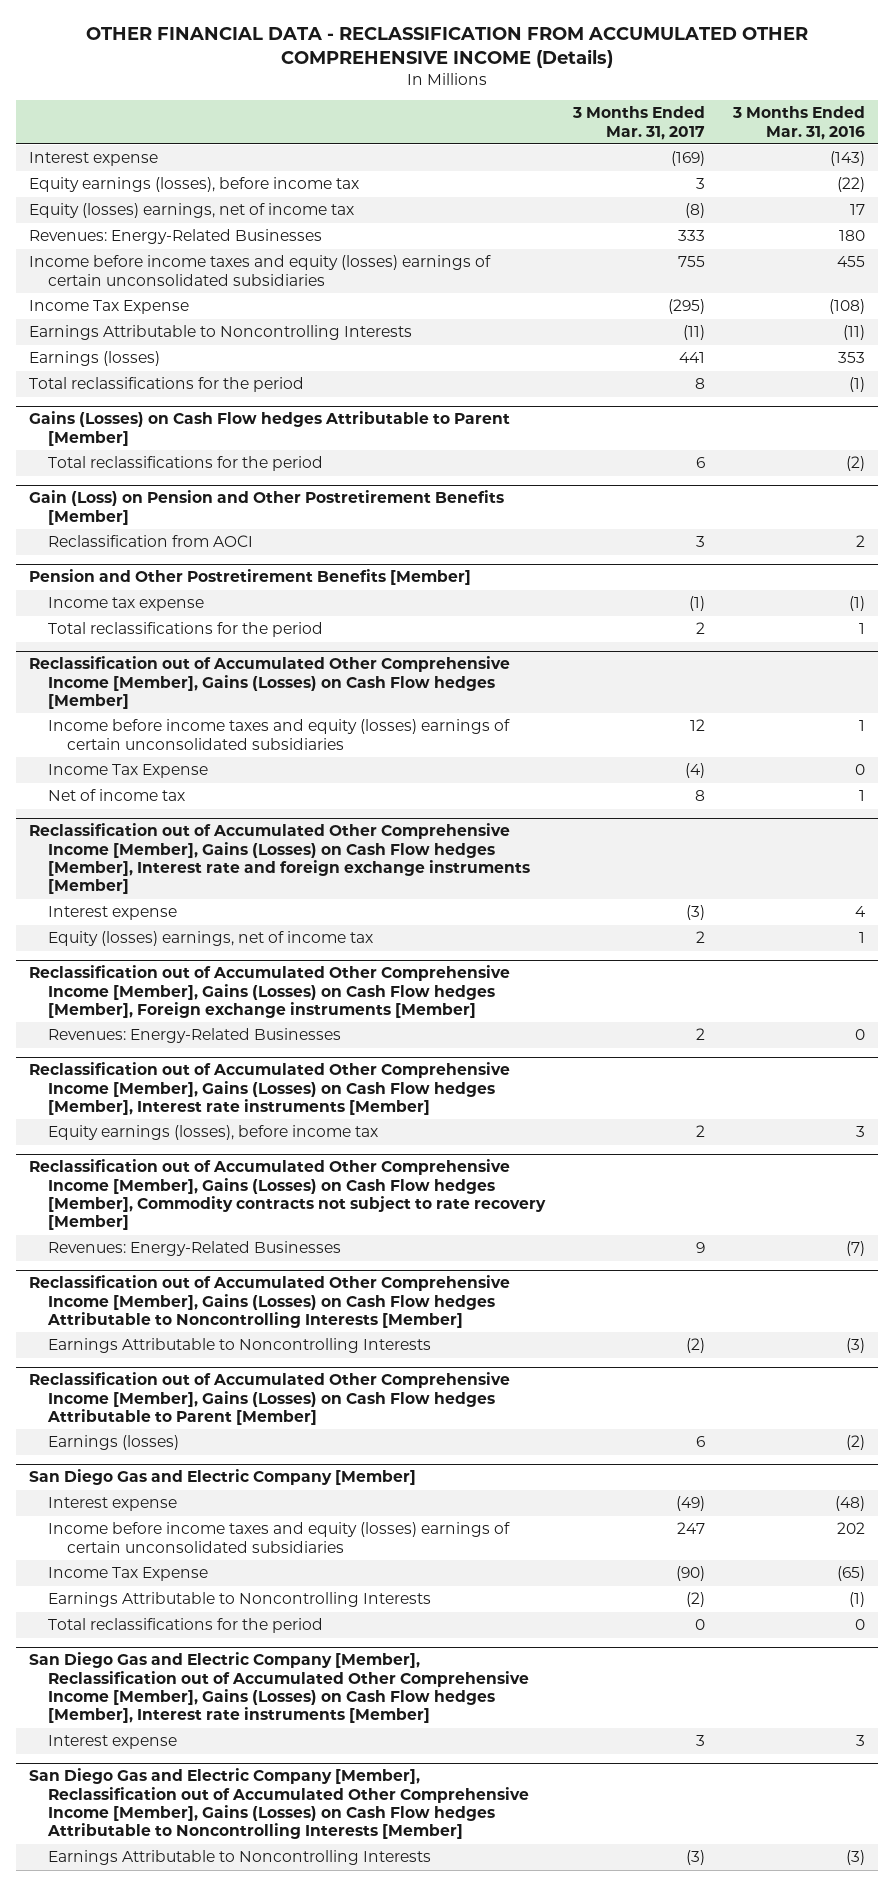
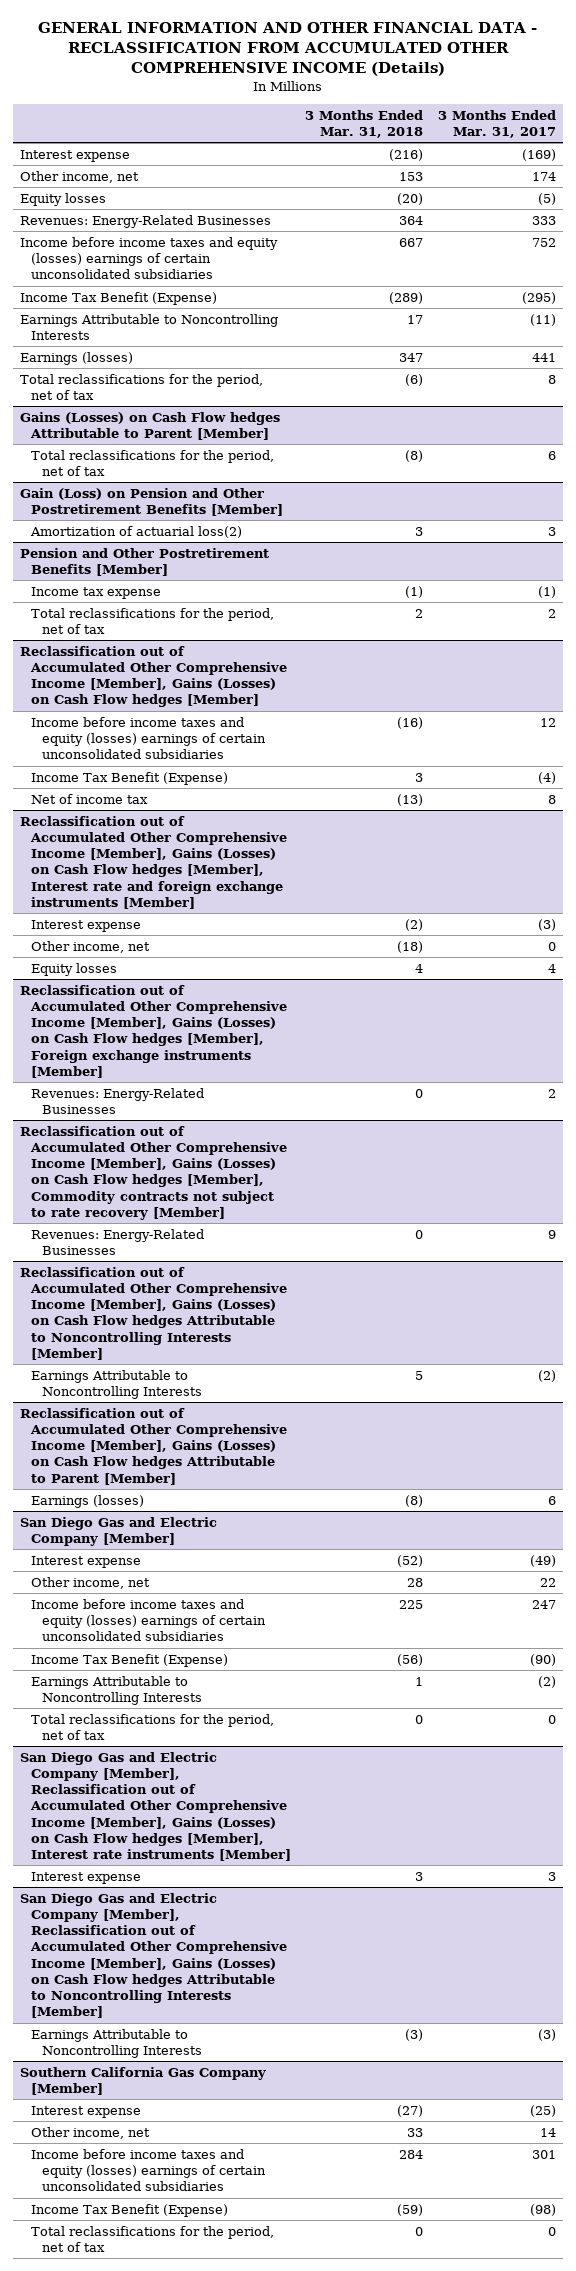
[86,26,809,68] OTHER FINANCIAL DATA - RECLASSIFICATION FROM ACCUMULATED OTHER COMPREHENSIVE INCOME (Details) -> [37,22,537,77] GENERAL INFORMATION AND OTHER FINANCIAL DATA - RECLASSIFICATION FROM ACCUMULATED OTHER COMPREHENSIVE INCOME (Details)
[731,106,865,140] 3 Months Ended Mar. 31, 2016 -> none
none -> [305,109,424,139] 3 Months Ended Mar. 31, 2018
[29,177,360,193] Equity earnings (losses), before income tax -> none
[29,203,355,219] Equity (losses) earnings, net of income tax -> none
none -> [19,170,139,183] Other income, net
none -> [19,192,106,206] Equity losses
[677,256,705,268] 755 -> [531,237,556,247] 752
[29,300,190,315] Income Tax Expense -> [19,291,217,305] Income Tax Benefit (Expense)
[29,377,305,393] Total reclassifications for the period -> [19,373,263,401] Total reclassifications for the period, net of tax
[48,456,324,472] Total reclassifications for the period -> [31,449,275,477] Total reclassifications for the period, net of tax
[48,535,254,548] Reclassification from AOCI -> [30,525,243,538] Amortization of actuarial loss(2)
[48,622,324,638] Total reclassifications for the period -> [31,607,275,635] Total reclassifications for the period, net of tax
[48,764,209,779] Income Tax Expense -> [31,771,229,785] Income Tax Benefit (Expense)
[48,931,374,947] Equity (losses) earnings, net of income tax -> none
none -> [31,940,151,953] Other income, net
none -> [31,962,118,976] Equity losses
[29,1062,511,1115] Reclassification out of Accumulated Other Comprehensive Income [Member], Gains (Losses) on Cash Flow hedges [Member], Interest rate instruments [Member] -> none
[48,1125,379,1141] Equity earnings (losses), before income tax -> none
none -> [31,1576,151,1589] Other income, net
[48,1567,209,1582] Income Tax Expense -> [31,1653,229,1667] Income Tax Benefit (Expense)
[48,1618,324,1634] Total reclassifications for the period -> [31,1713,275,1741] Total reclassifications for the period, net of tax
none -> [19,2066,266,2096] Southern California Gas Company [Member]
none -> [31,2105,142,2118] Interest expense
none -> [31,2126,151,2139] Other income, net
none -> [31,2148,267,2192] Income before income taxes and equity (losses) earnings of certain unconsolidated subsidiaries
none -> [31,2203,229,2217] Income Tax Benefit (Expense)
none -> [31,2225,275,2253] Total reclassifications for the period, net of tax

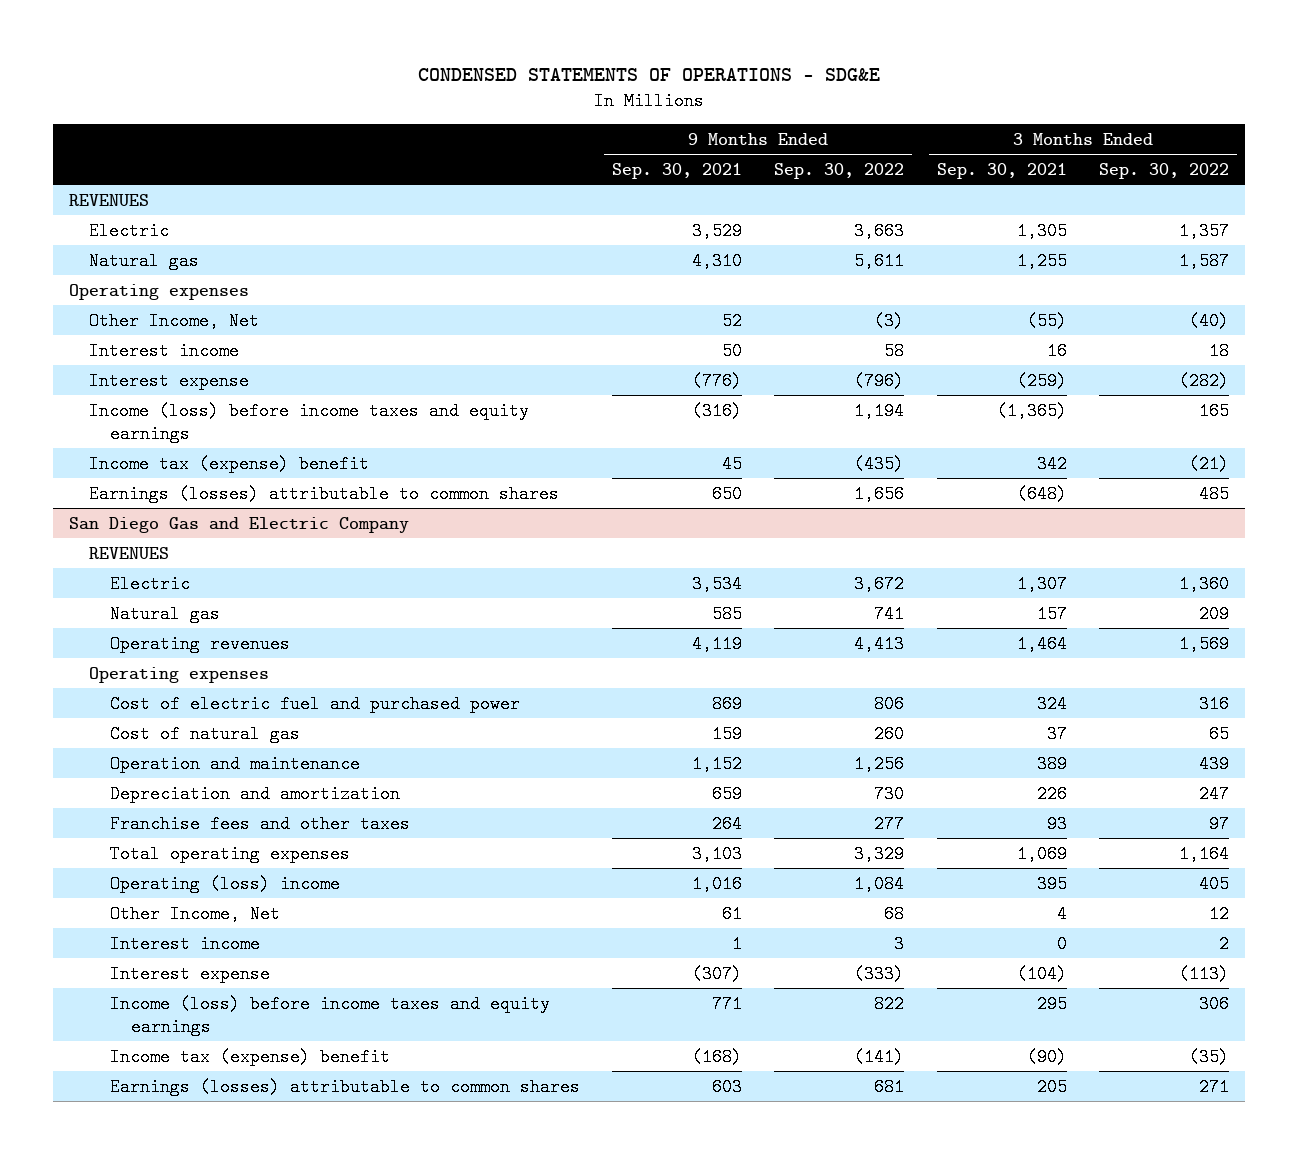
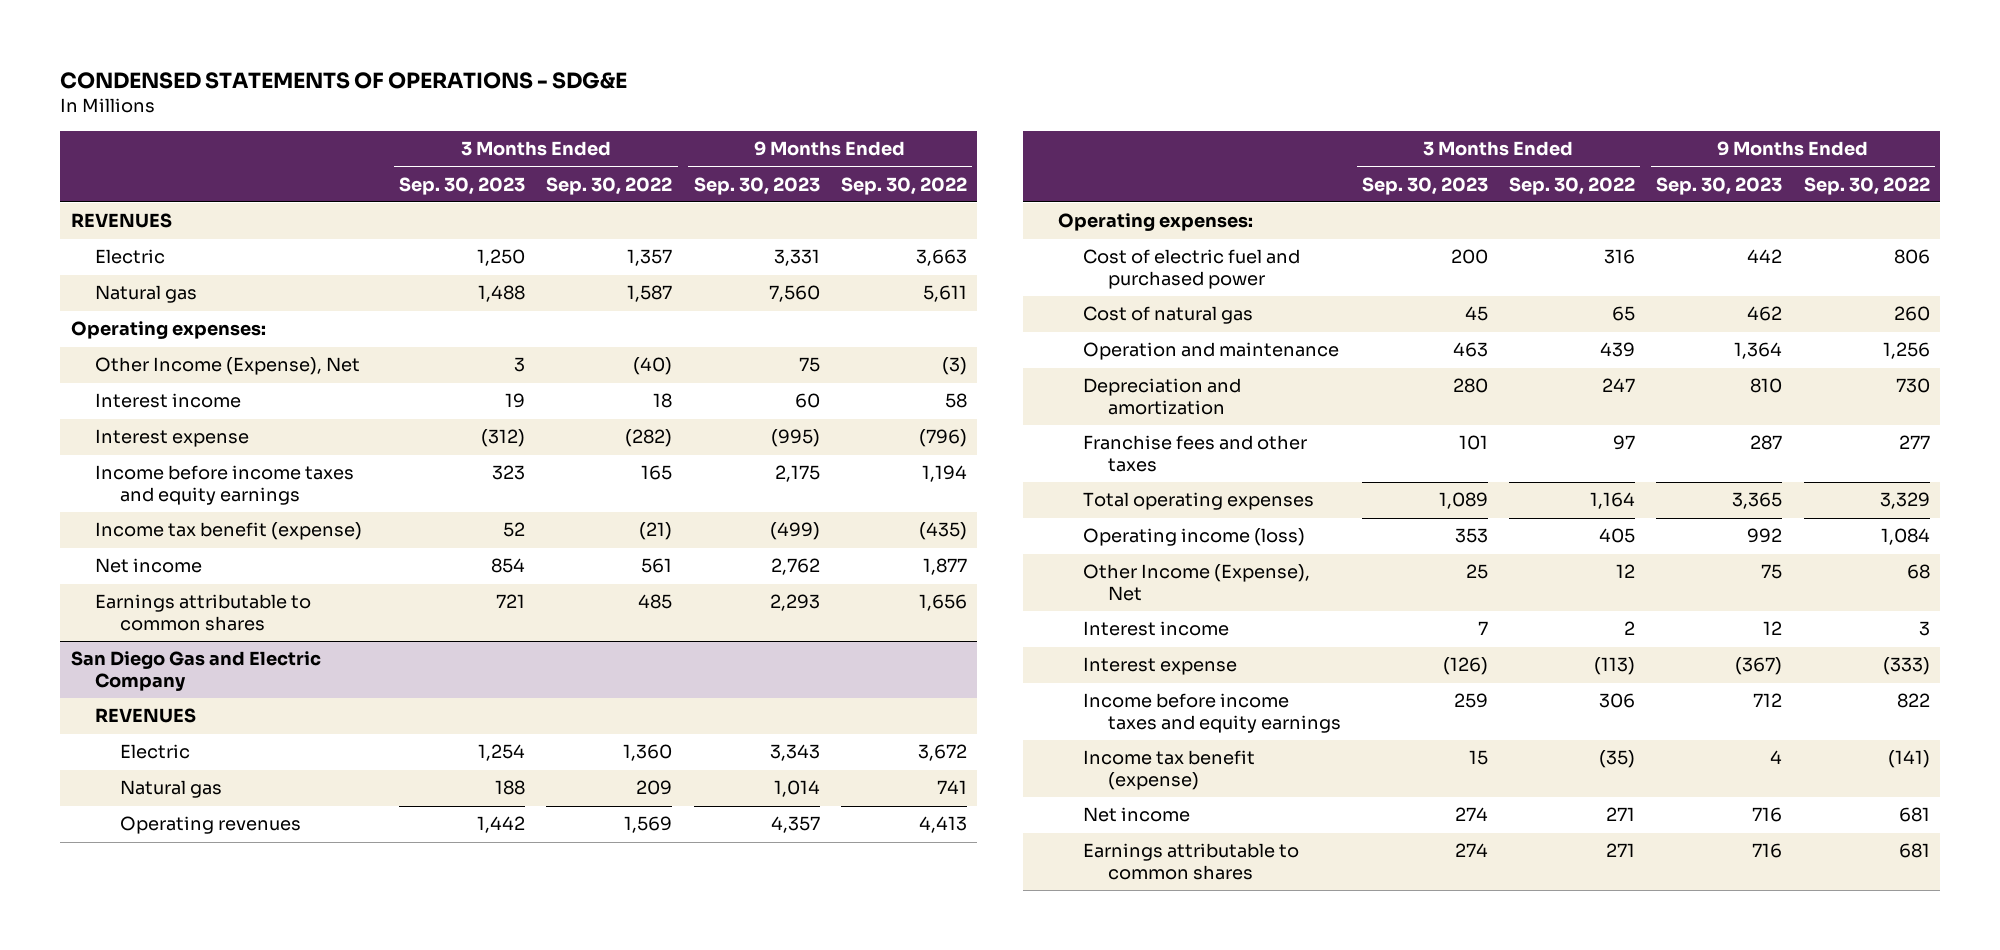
[612,162,743,179] Sep. 30, 2021 -> none
[936,162,1067,179] Sep. 30, 2021 -> none
none -> [399,176,526,195] Sep. 30, 2023
none -> [693,176,820,195] Sep. 30, 2023
[68,283,249,300] Operating expenses -> [70,321,266,340] Operating expenses:
[89,311,260,330] Other Income, Net -> [95,357,361,376] Other Income (Expense), Net
[89,401,530,443] Income (loss) before income taxes and equity earnings -> [95,465,355,505] Income before income taxes and equity earnings
[89,454,370,473] Income tax (expense) benefit -> [95,522,363,541] Income tax benefit (expense)
none -> [95,558,203,574] Net income
[89,484,560,503] Earnings (losses) attributable to common shares -> [95,594,312,631] Earnings attributable to common shares
[89,666,270,683] Operating expenses -> [1058,213,1254,232] Operating expenses:
[110,874,341,893] Operating (loss) income -> [1082,528,1305,547] Operating income (loss)
[110,904,281,923] Other Income, Net -> [1082,564,1310,601] Other Income (Expense), Net
[110,994,551,1036] Income (loss) before income taxes and equity earnings -> [1082,693,1341,733] Income before income taxes and equity earnings
[110,1047,391,1066] Income tax (expense) benefit -> [1082,750,1255,790] Income tax benefit (expense)
none -> [1082,807,1190,823] Net income
[110,1077,581,1096] Earnings (losses) attributable to common shares -> [1082,843,1299,880] Earnings attributable to common shares

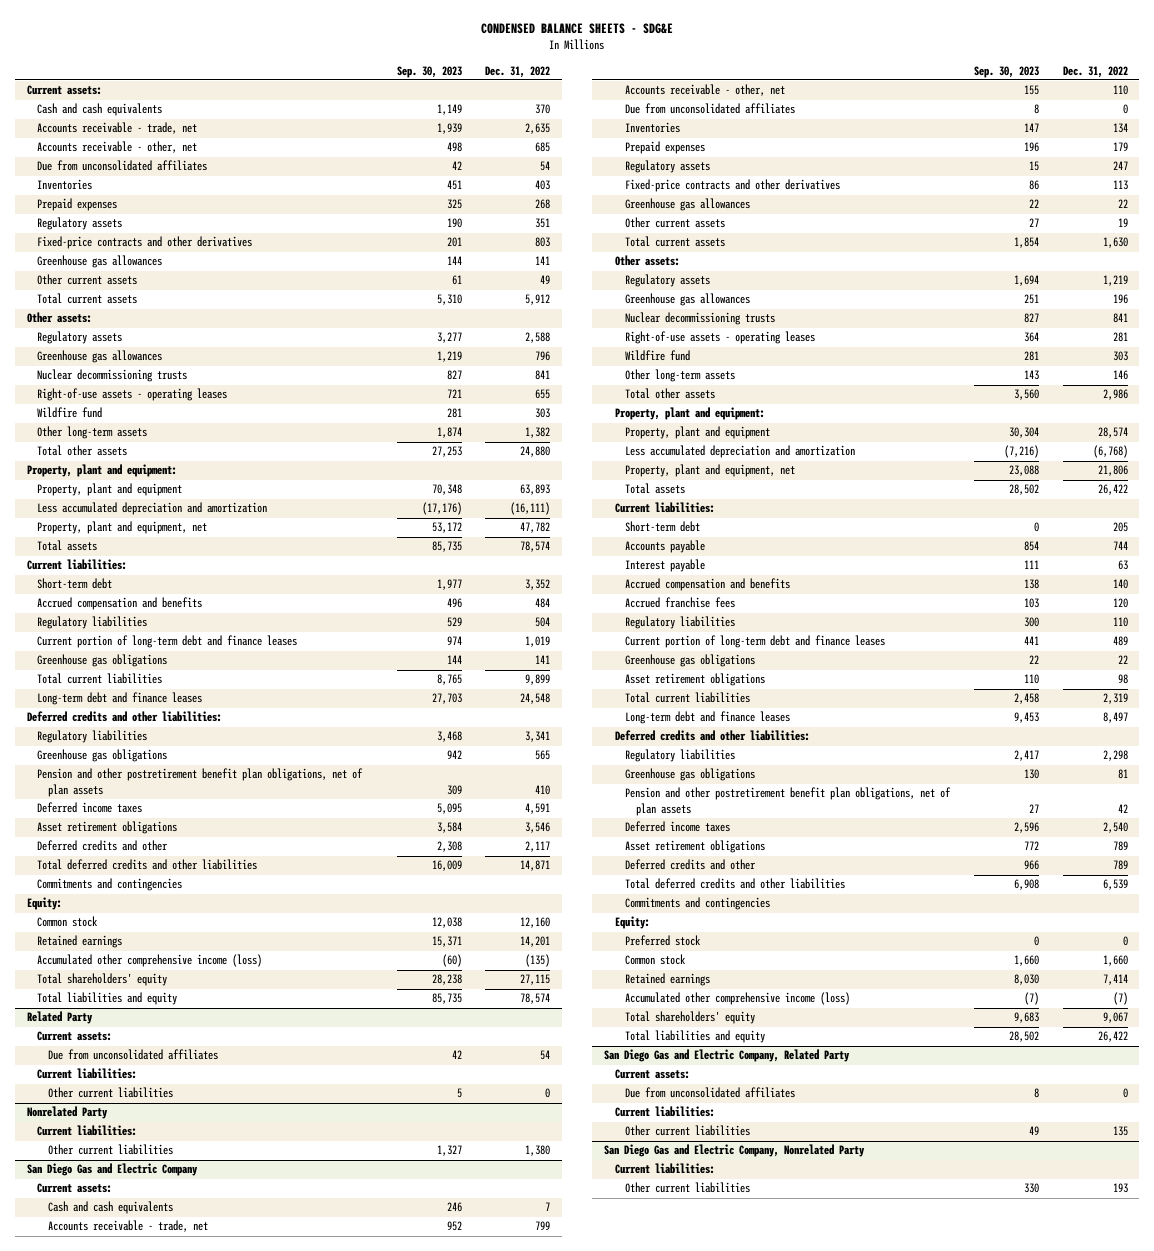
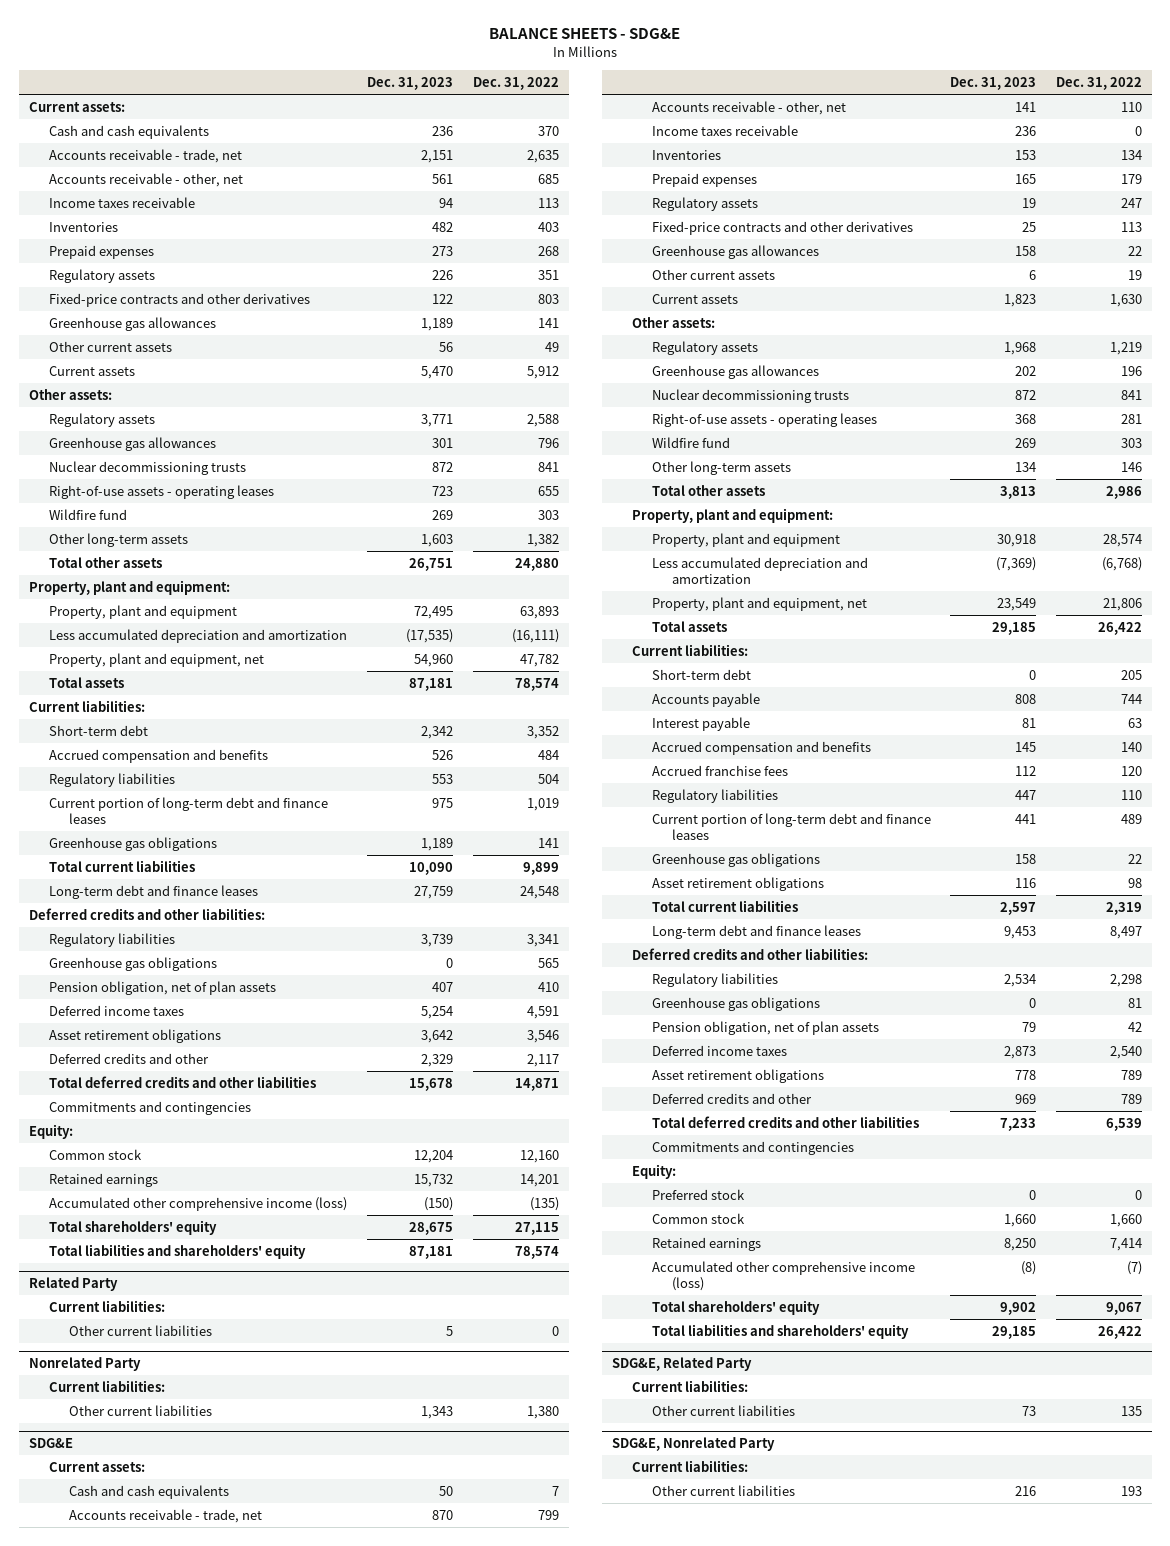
[481,23,674,35] CONDENSED BALANCE SHEETS - SDG&E -> [489,28,681,40] BALANCE SHEETS - SDG&E
[396,65,462,78] Sep. 30, 2023 -> none
none -> [367,77,454,91] Dec. 31, 2023
[37,160,208,172] Due from unconsolidated affiliates -> none
none -> [48,196,195,208] Income taxes receivable
[37,293,138,305] Total current assets -> [48,365,135,376] Current assets
[37,768,364,797] Pension and other postretirement benefit plan obligations, net of plan assets -> [48,980,276,995] Pension obligation, net of plan assets
[37,992,178,1006] Total liabilities and equity -> [48,1243,306,1259] Total liabilities and shareholders' equity
[37,1031,113,1042] Current assets: -> none
[48,1049,219,1061] Due from unconsolidated affiliates -> none
[26,1163,198,1177] San Diego Gas and Electric Company -> [28,1437,73,1448] SDG&E
[625,103,796,115] Due from unconsolidated affiliates -> none
none -> [651,124,798,136] Income taxes receivable
[625,236,726,248] Total current assets -> [651,293,738,304] Current assets
[625,787,952,816] Pension and other postretirement benefit plan obligations, net of plan assets -> [651,1020,879,1035] Pension obligation, net of plan assets
[603,1049,850,1063] San Diego Gas and Electric Company, Related Party -> none
[614,1069,690,1080] Current assets: -> none
[625,1087,796,1099] Due from unconsolidated affiliates -> none
[625,1030,766,1044] Total liabilities and equity -> [651,1323,909,1339] Total liabilities and shareholders' equity
none -> [611,1356,752,1371] SDG&E, Related Party
[603,1144,865,1158] San Diego Gas and Electric Company, Nonrelated Party -> none
none -> [611,1436,775,1451] SDG&E, Nonrelated Party

